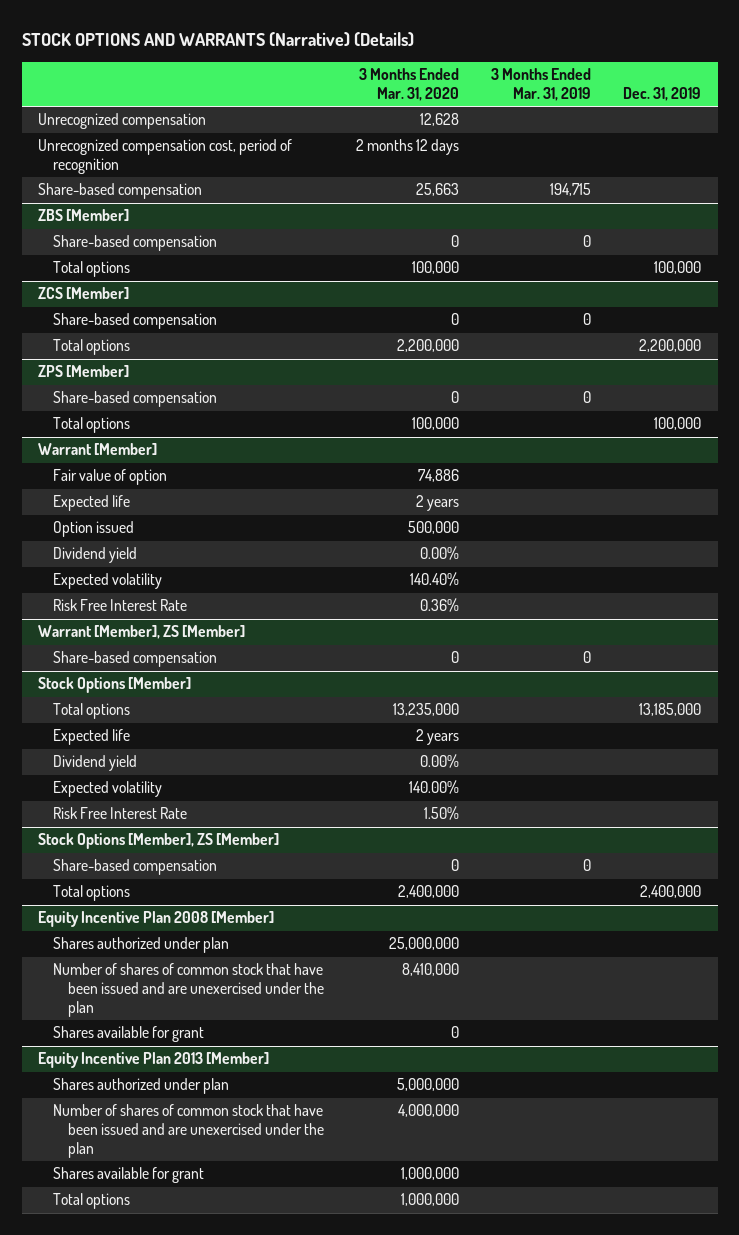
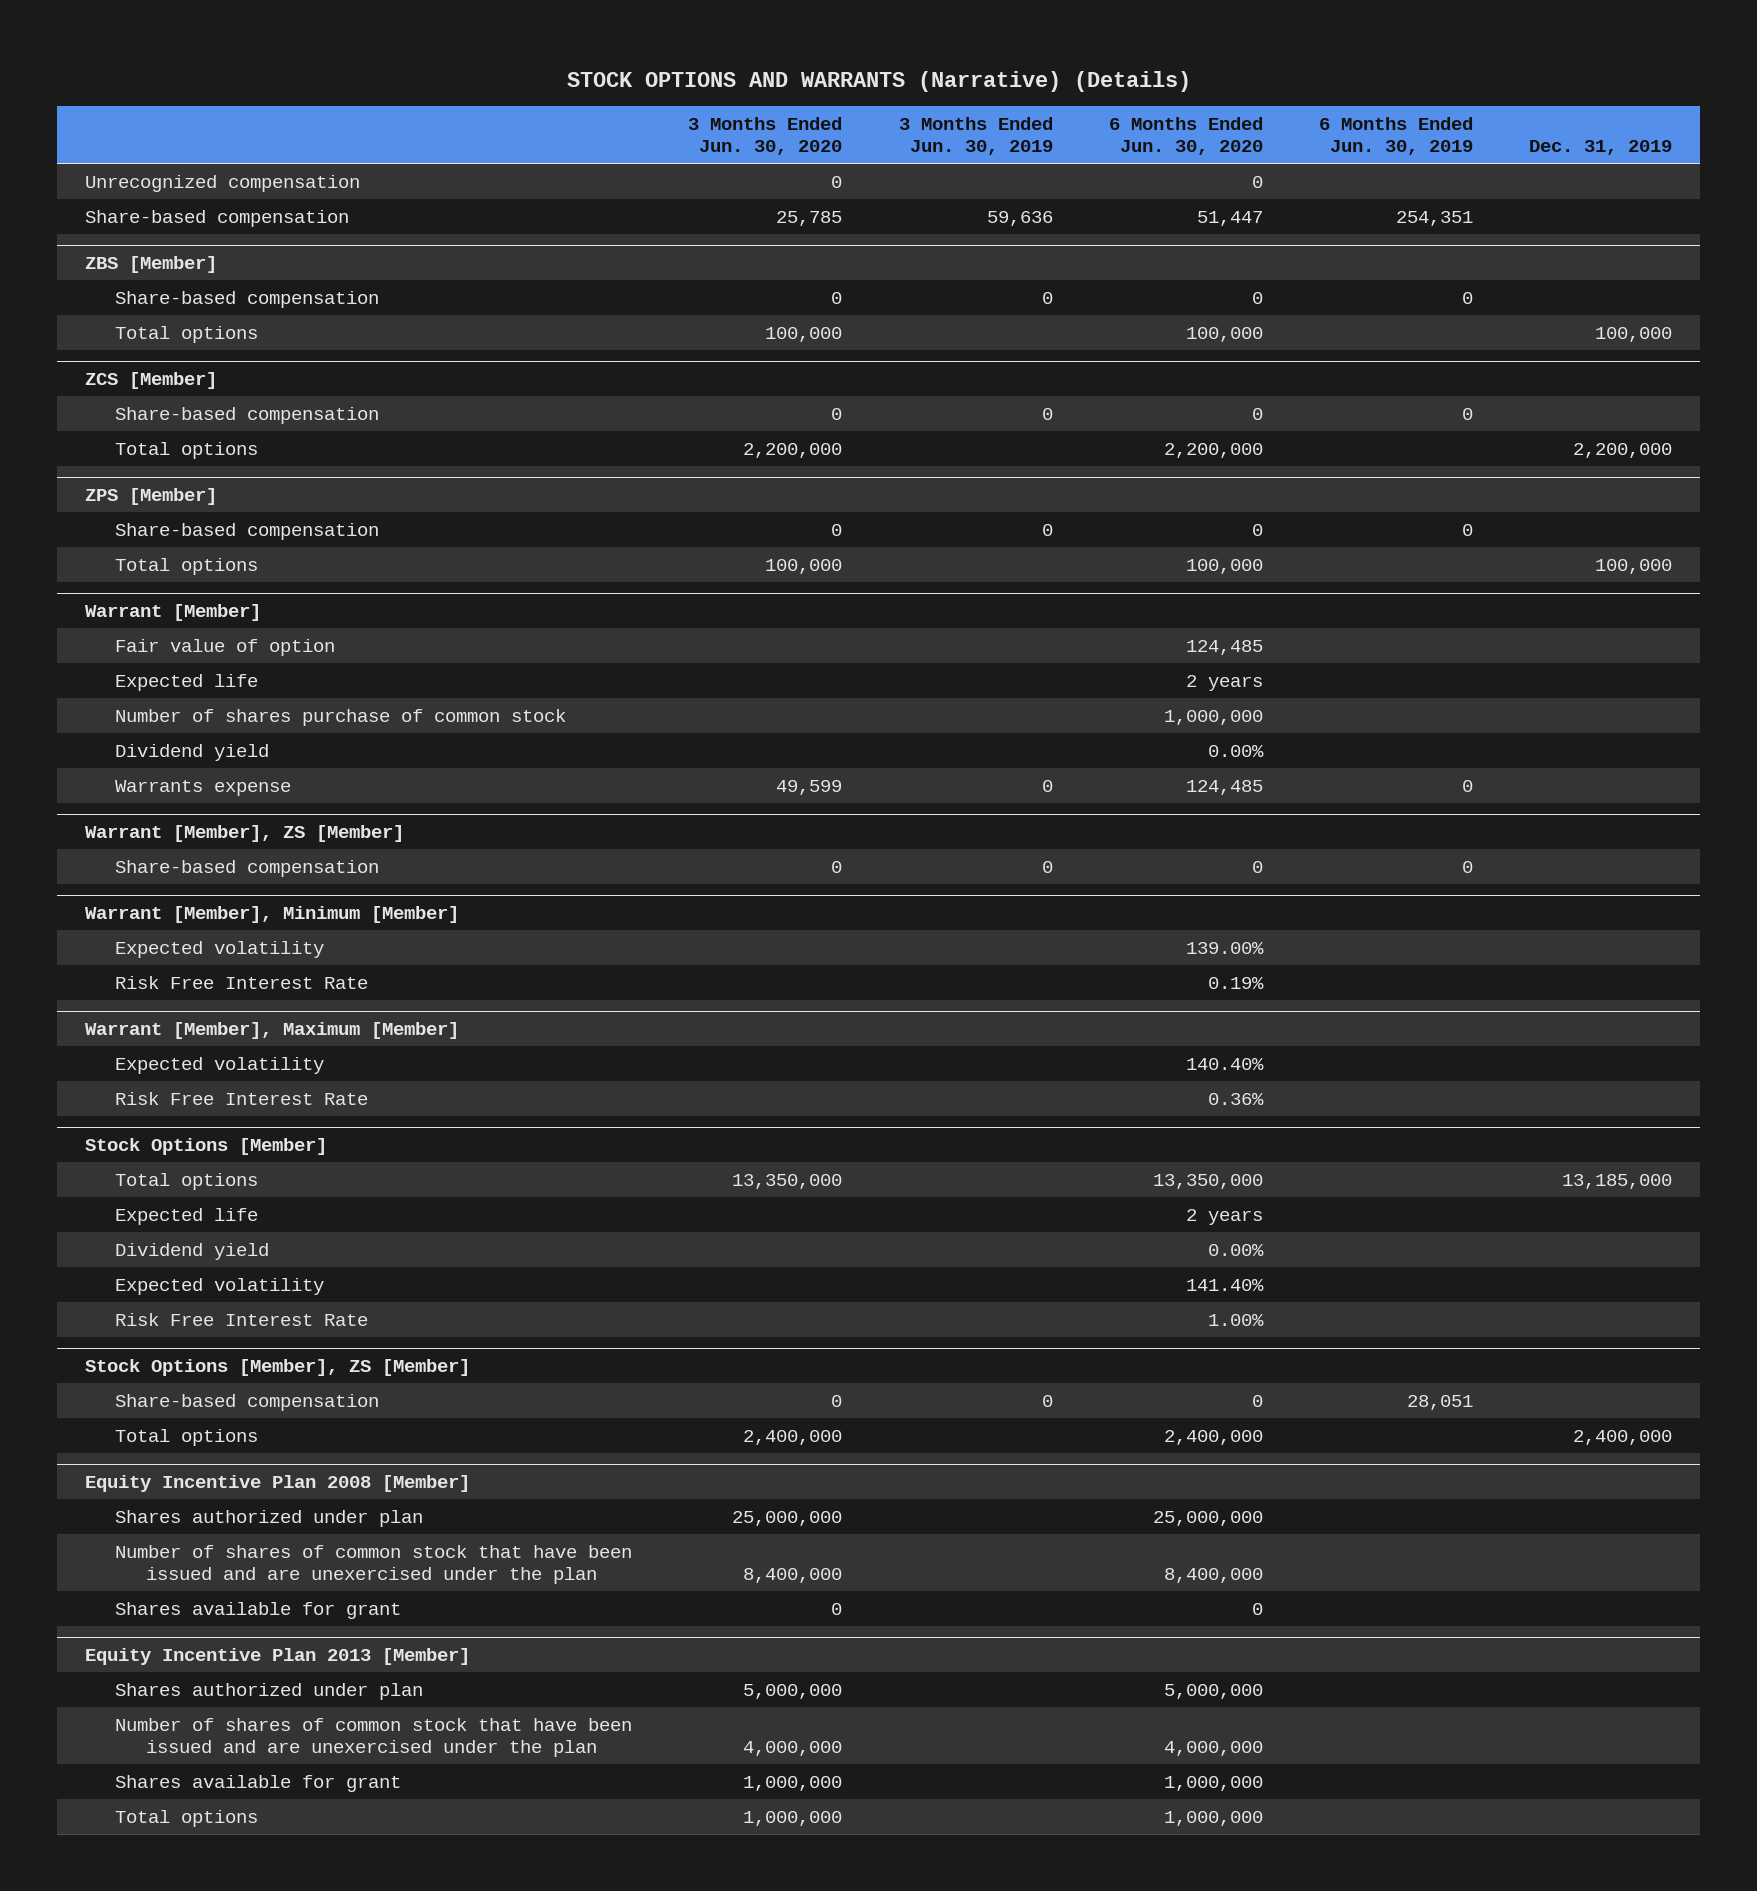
[359,68,460,102] 3 Months Ended Mar. 31, 2020 -> none
[491,68,592,102] 3 Months Ended Mar. 31, 2019 -> none
none -> [688,116,843,156] 3 Months Ended Jun. 30, 2020
none -> [898,116,1053,156] 3 Months Ended Jun. 30, 2019
none -> [1108,116,1263,156] 6 Months Ended Jun. 30, 2020
none -> [1319,116,1474,156] 6 Months Ended Jun. 30, 2019
[37,139,292,175] Unrecognized compensation cost, period of recognition -> none
[53,521,135,538] Option issued -> [115,708,567,726] Number of shares purchase of common stock
[53,573,163,590] Expected volatility -> none
[53,599,188,612] Risk Free Interest Rate -> none
none -> [115,779,292,796] Warrants expense
none -> [84,905,459,923] Warrant [Member], Minimum [Member]
none -> [115,940,325,958] Expected volatility
none -> [115,975,369,989] Risk Free Interest Rate
none -> [84,1021,459,1039] Warrant [Member], Maximum [Member]
none -> [115,1056,325,1074] Expected volatility
none -> [115,1091,369,1105] Risk Free Interest Rate

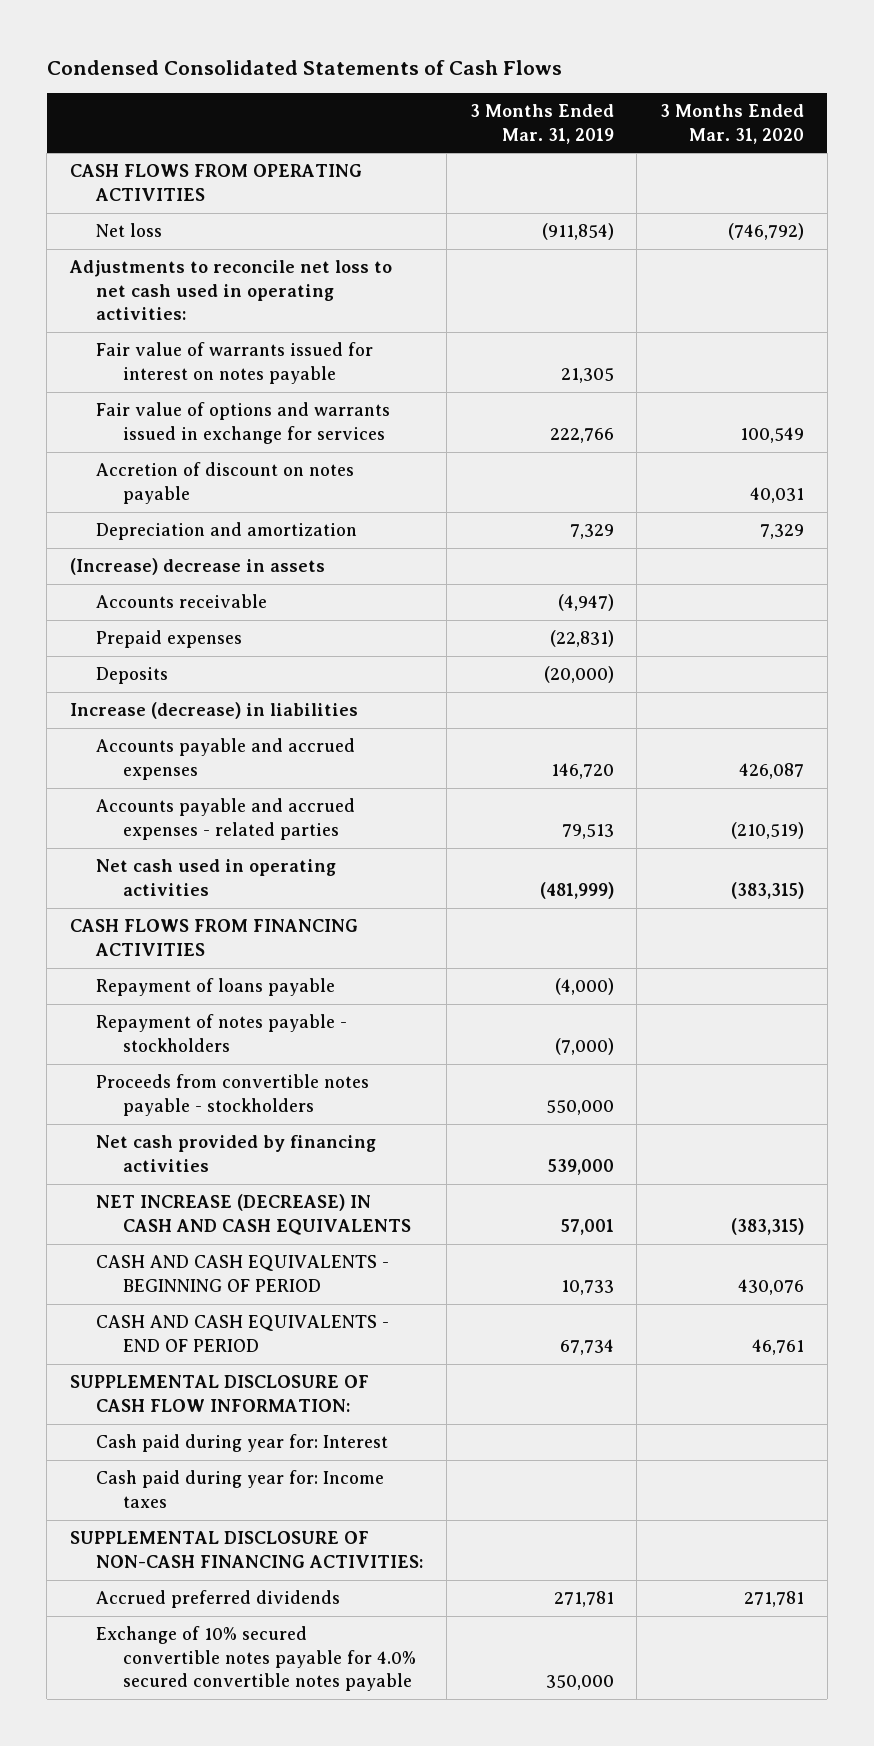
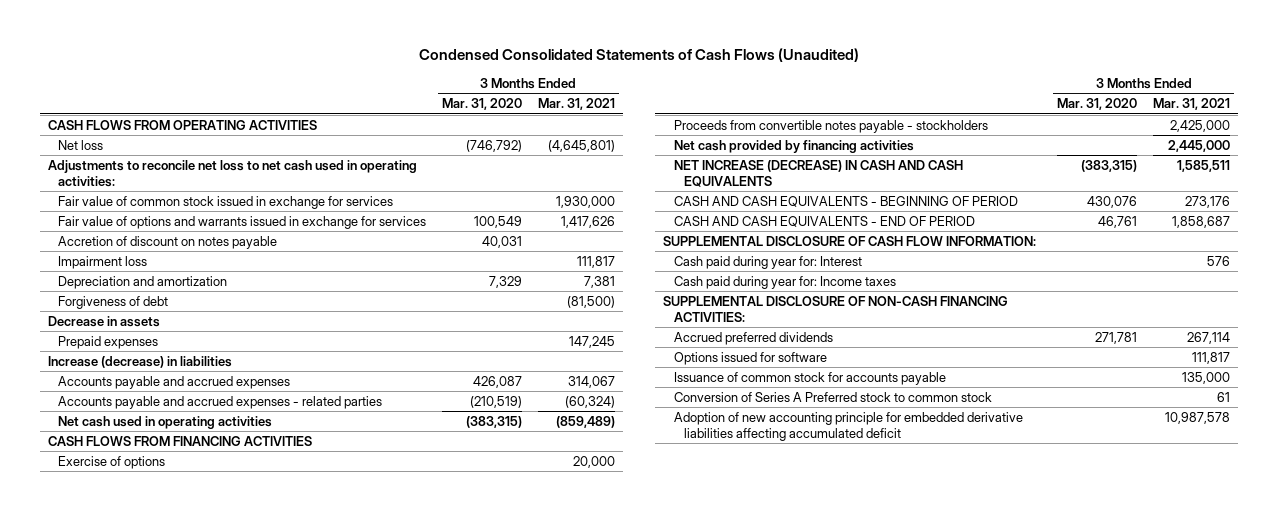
[46,59,562,75] Condensed Consolidated Statements of Cash Flows -> [418,48,859,63] Condensed Consolidated Statements of Cash Flows (Unaudited)
[469,104,614,144] 3 Months Ended Mar. 31, 2019 -> none
none -> [537,98,615,111] Mar. 31, 2021
[96,342,374,384] Fair value of warrants issued for interest on notes payable -> none
none -> [58,195,394,209] Fair value of common stock issued in exchange for services
none -> [58,255,148,269] Impairment loss
[96,594,268,609] Accounts receivable -> none
none -> [58,295,169,309] Forgiveness of debt
[69,558,325,576] (Increase) decrease in assets -> [47,315,160,327] Decrease in assets
[96,667,169,685] Deposits -> none
[96,978,336,997] Repayment of loans payable -> none
[96,1014,348,1052] Repayment of notes payable - stockholders -> none
none -> [58,455,166,469] Exercise of options
[96,1626,416,1692] Exchange of 10% secured convertible notes payable for 4.0% secured convertible notes payable -> none
none -> [673,351,827,365] Options issued for software
none -> [673,371,946,385] Issuance of common stock for accounts payable
none -> [673,391,992,402] Conversion of Series A Preferred stock to common stock
none -> [673,411,1023,441] Adoption of new accounting principle for embedded derivative liabilities affecting accumulated deficit

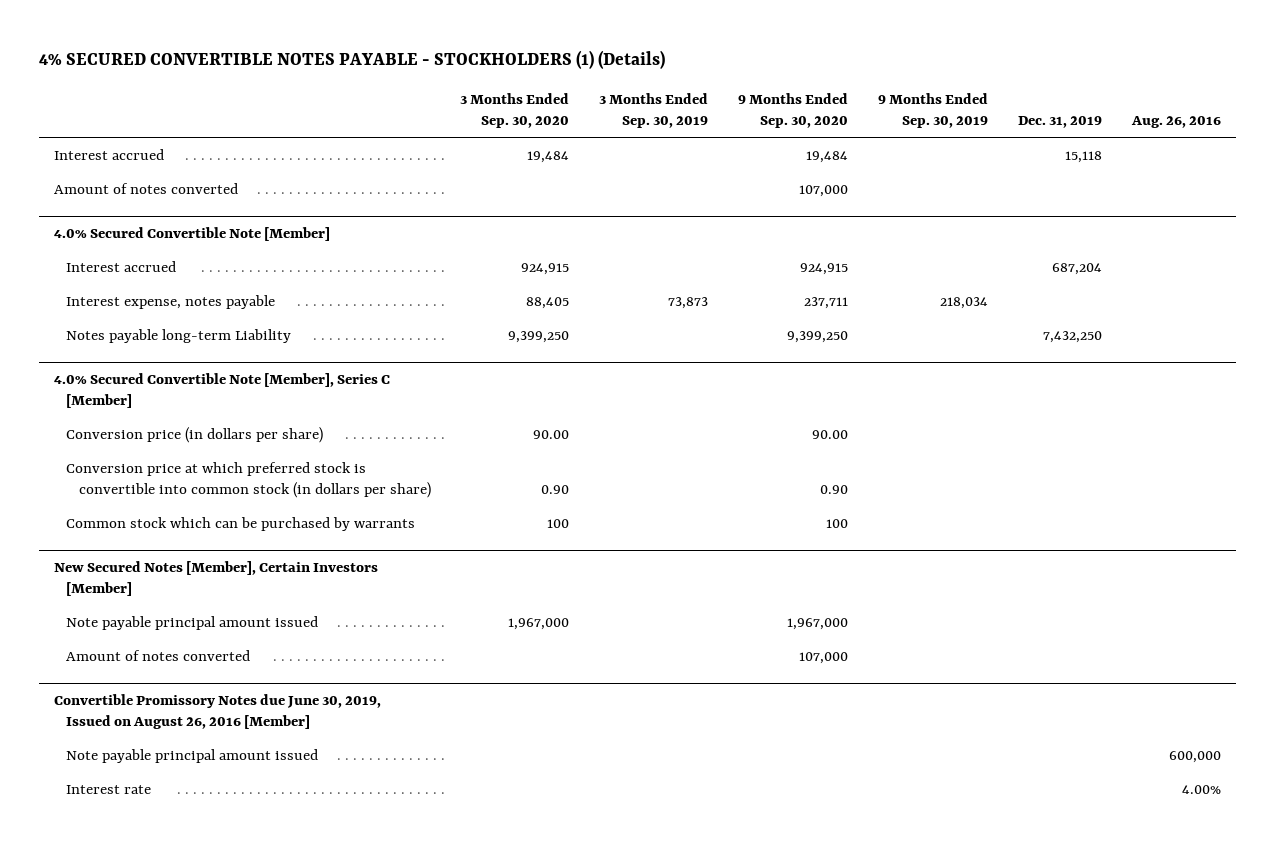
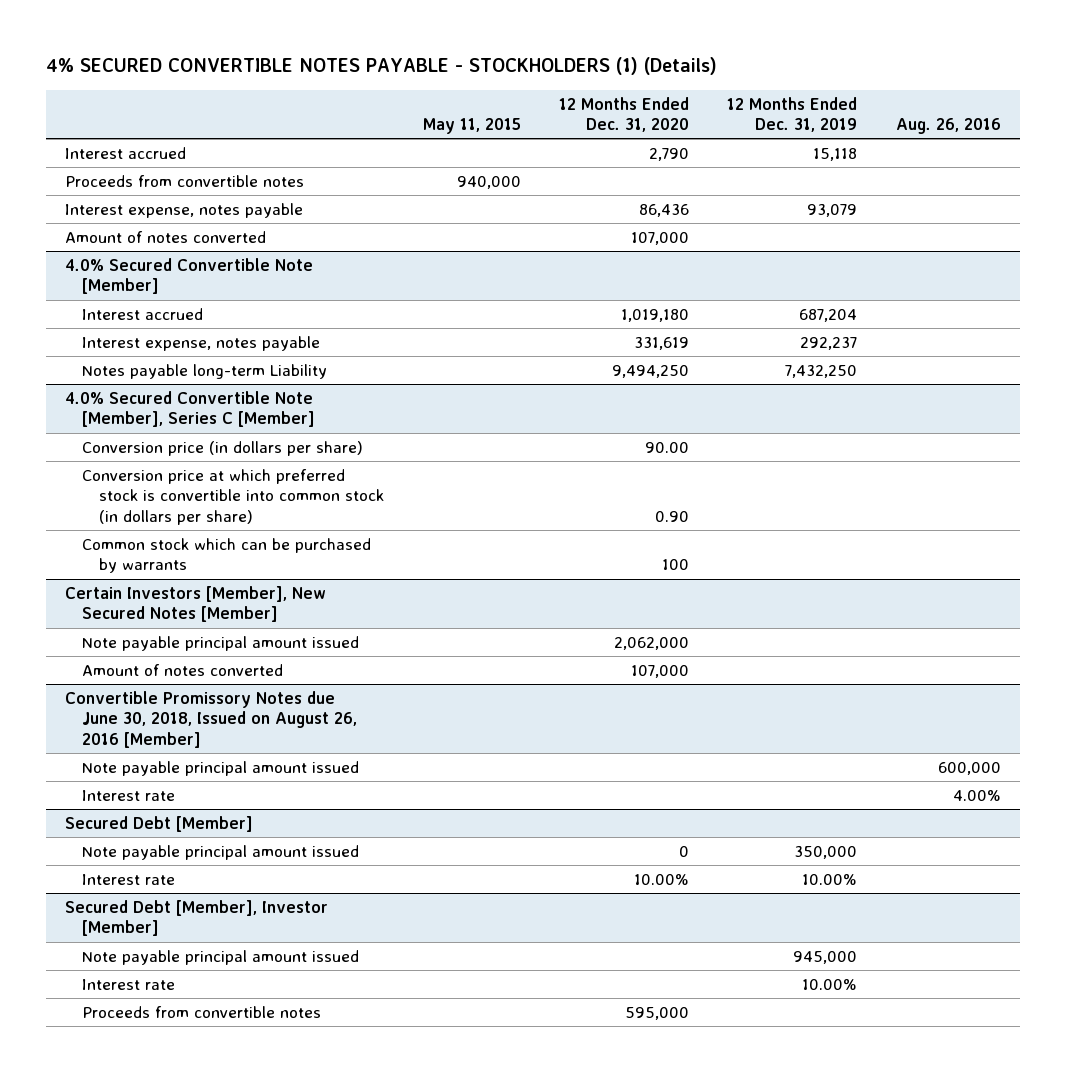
[460,93,570,129] 3 Months Ended Sep. 30, 2020 -> none
[599,93,709,129] 3 Months Ended Sep. 30, 2019 -> none
[738,93,849,129] 9 Months Ended Sep. 30, 2020 -> none
[878,93,989,129] 9 Months Ended Sep. 30, 2019 -> none
[1018,116,1103,129] Dec. 31, 2019 -> none
none -> [422,117,521,134] May 11, 2015
none -> [558,96,689,132] 12 Months Ended Dec. 31, 2020
none -> [727,96,858,132] 12 Months Ended Dec. 31, 2019
none -> [65,175,305,188] Proceeds from convertible notes
none -> [65,203,304,219] Interest expense, notes payable
[53,561,378,597] New Secured Notes [Member], Certain Investors [Member] -> [65,586,327,623] Certain Investors [Member], New Secured Notes [Member]
[53,694,381,730] Convertible Promissory Notes due June 30, 2019, Issued on August 26, 2016 [Member] -> [65,691,358,748] Convertible Promissory Notes due June 30, 2018, Issued on August 26, 2016 [Member]
none -> [65,816,254,833] Secured Debt [Member]
none -> [82,845,360,861] Note payable principal amount issued
none -> [82,874,176,886] Interest rate
none -> [65,900,329,937] Secured Debt [Member], Investor [Member]
none -> [82,950,360,966] Note payable principal amount issued
none -> [82,979,176,991] Interest rate
none -> [82,1006,322,1019] Proceeds from convertible notes

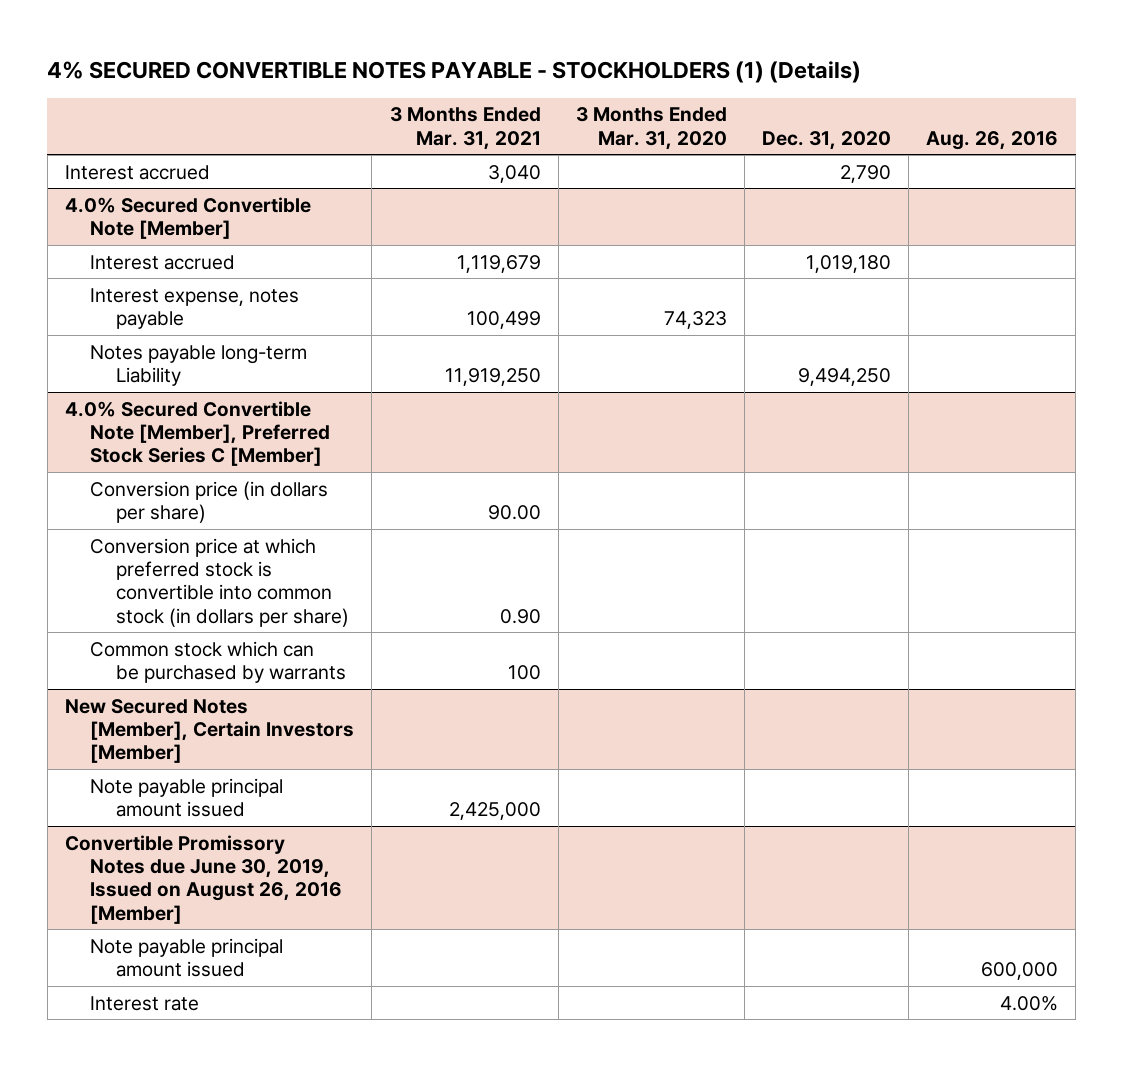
[422,117,521,134] May 11, 2015 -> none
[558,96,689,132] 12 Months Ended Dec. 31, 2020 -> none
[727,96,858,132] 12 Months Ended Dec. 31, 2019 -> none
none -> [389,107,541,150] 3 Months Ended Mar. 31, 2021
none -> [575,107,727,150] 3 Months Ended Mar. 31, 2020
none -> [761,130,891,150] Dec. 31, 2020
[65,175,305,188] Proceeds from convertible notes -> none
[65,203,304,219] Interest expense, notes payable -> none
[65,231,267,244] Amount of notes converted -> none
[65,391,316,428] 4.0% Secured Convertible Note [Member], Series C [Member] -> [64,400,331,467] 4.0% Secured Convertible Note [Member], Preferred Stock Series C [Member]
[65,586,327,623] Certain Investors [Member], New Secured Notes [Member] -> [64,698,355,764] New Secured Notes [Member], Certain Investors [Member]
[82,664,284,677] Amount of notes converted -> none
[65,691,358,748] Convertible Promissory Notes due June 30, 2018, Issued on August 26, 2016 [Member] -> [64,834,343,924] Convertible Promissory Notes due June 30, 2019, Issued on August 26, 2016 [Member]
[65,816,254,833] Secured Debt [Member] -> none
[82,845,360,861] Note payable principal amount issued -> none
[82,874,176,886] Interest rate -> none
[65,900,329,937] Secured Debt [Member], Investor [Member] -> none
[82,950,360,966] Note payable principal amount issued -> none
[82,979,176,991] Interest rate -> none
[82,1006,322,1019] Proceeds from convertible notes -> none

